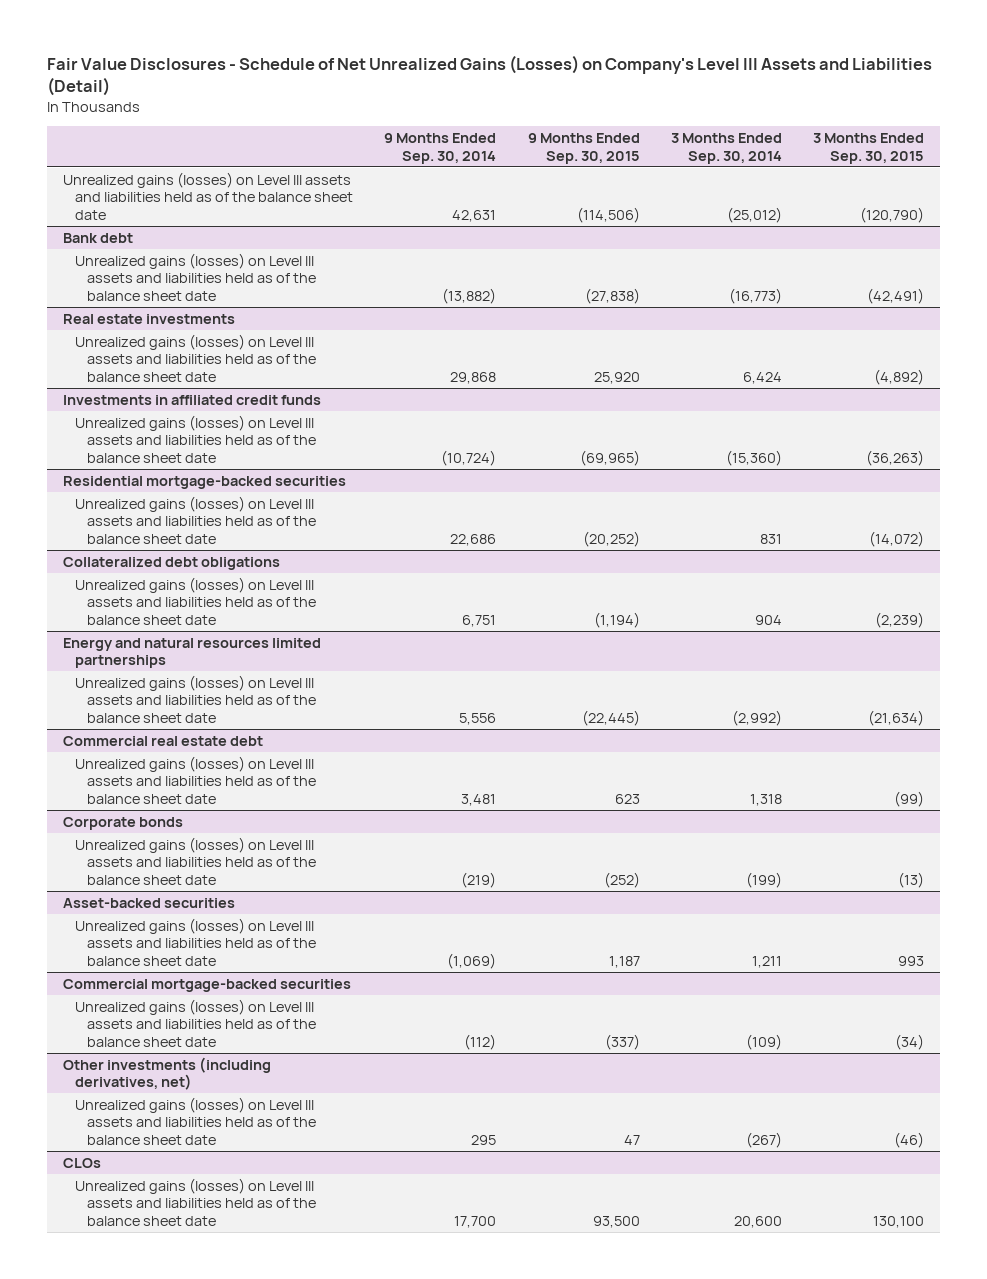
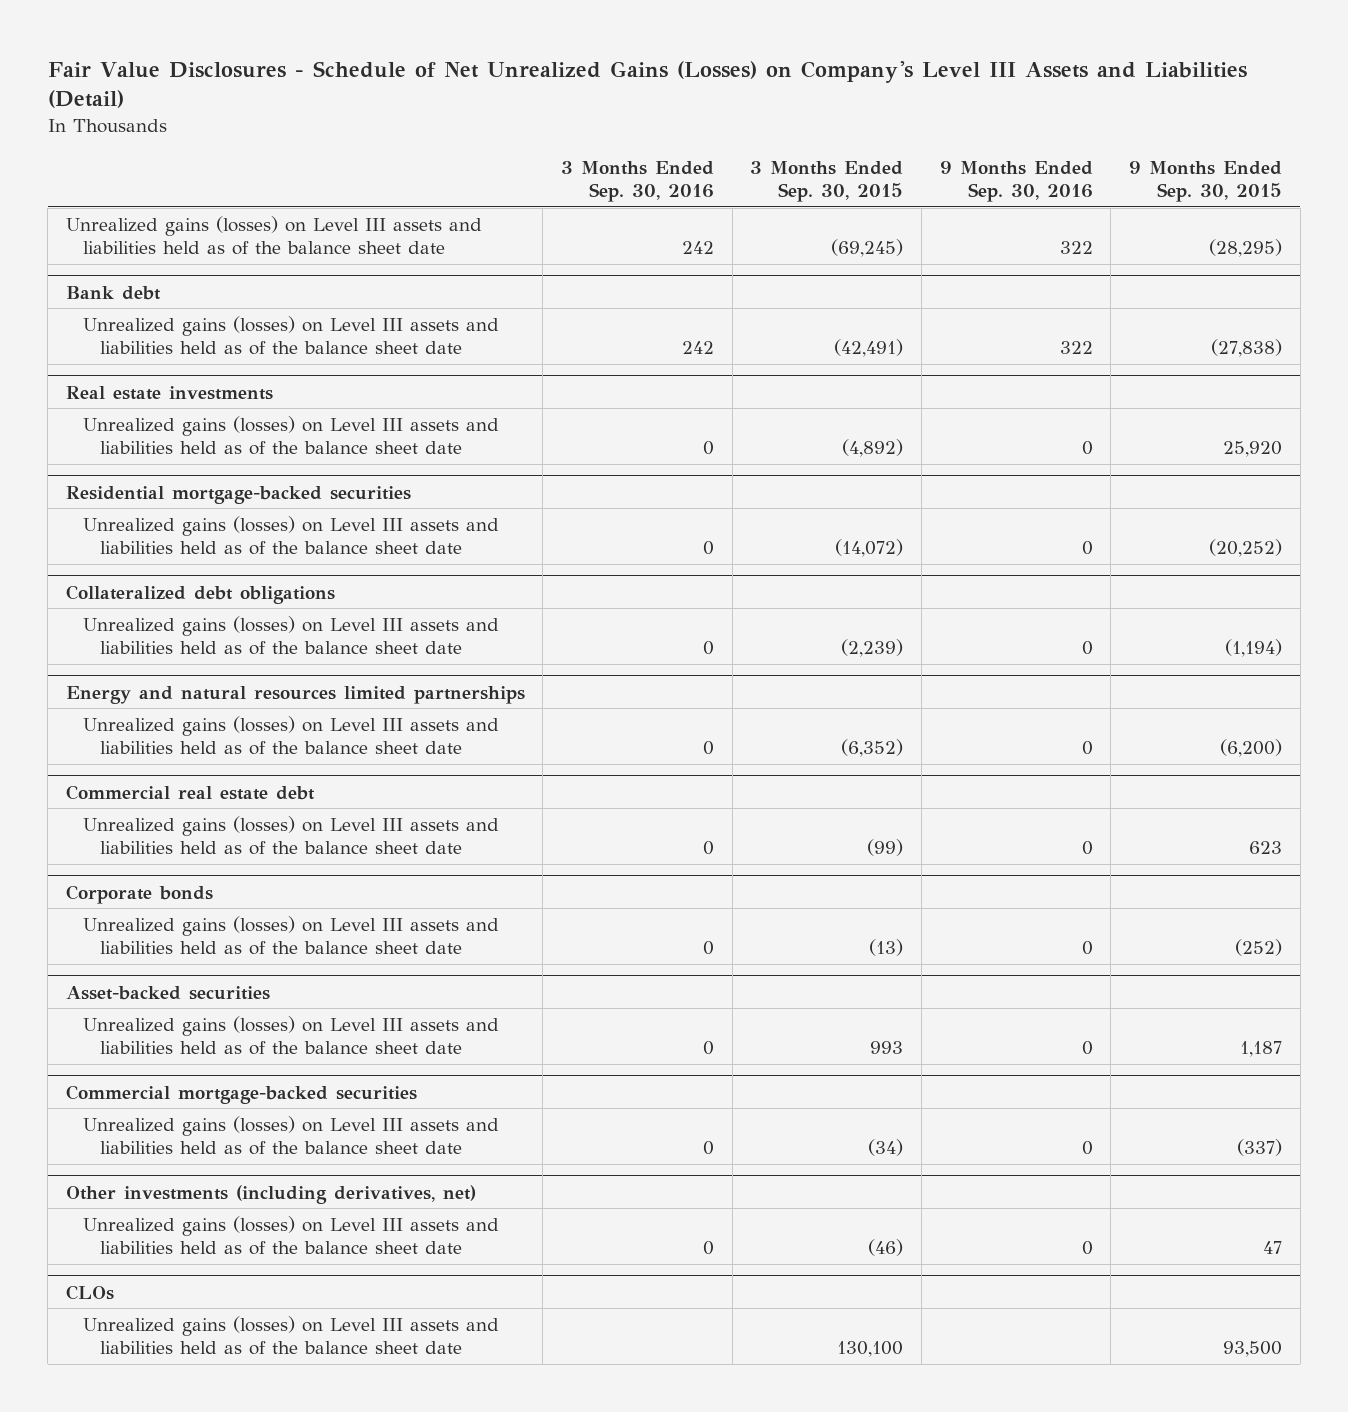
[384,133,497,164] 9 Months Ended Sep. 30, 2014 -> none
[670,133,782,164] 3 Months Ended Sep. 30, 2014 -> none
none -> [561,160,715,203] 3 Months Ended Sep. 30, 2016
none -> [939,160,1093,203] 9 Months Ended Sep. 30, 2016
[576,206,640,223] (114,506) -> [1209,239,1283,258] (28,295)
[860,206,925,223] (120,790) -> [831,239,904,258] (69,245)
[62,394,321,405] Investments in affiliated credit funds -> none
[74,414,316,463] Unrealized gains (losses) on Level III assets and liabilities held as of the balance sheet date -> none
[581,709,640,726] (22,445) -> [1220,739,1283,758] (6,200)
[868,709,925,726] (21,634) -> [841,739,904,758] (6,352)

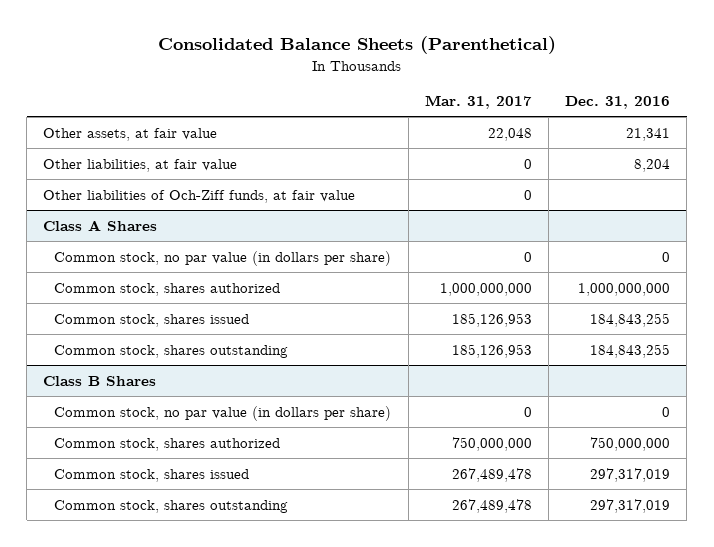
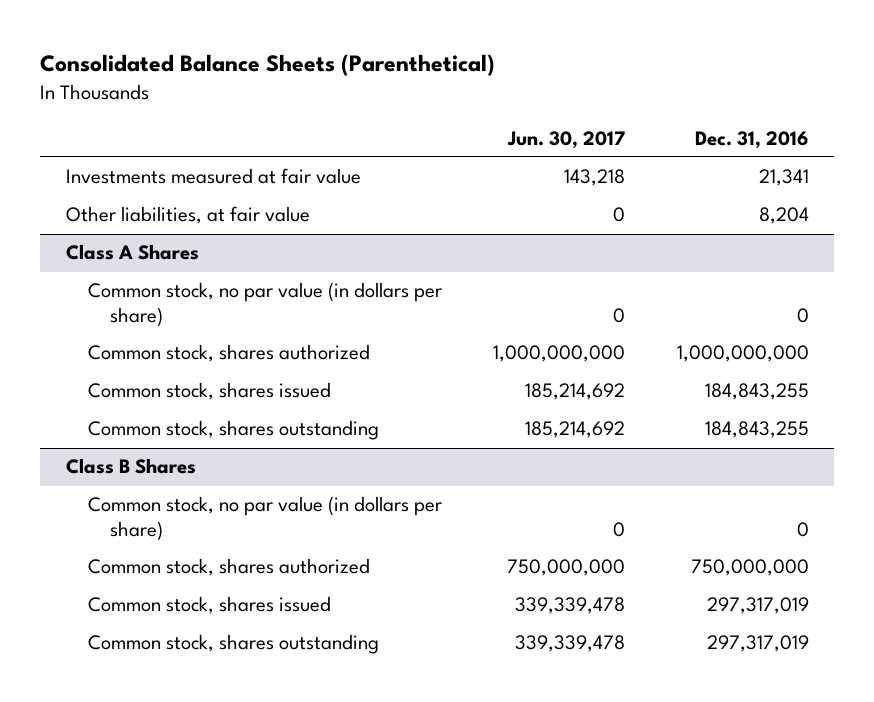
[424,95,532,110] Mar. 31, 2017 -> none
none -> [507,130,626,149] Jun. 30, 2017
[43,127,218,141] Other assets, at fair value -> [65,168,361,185] Investments measured at fair value
[43,189,356,203] Other liabilities of Och-Ziff funds, at fair value -> none

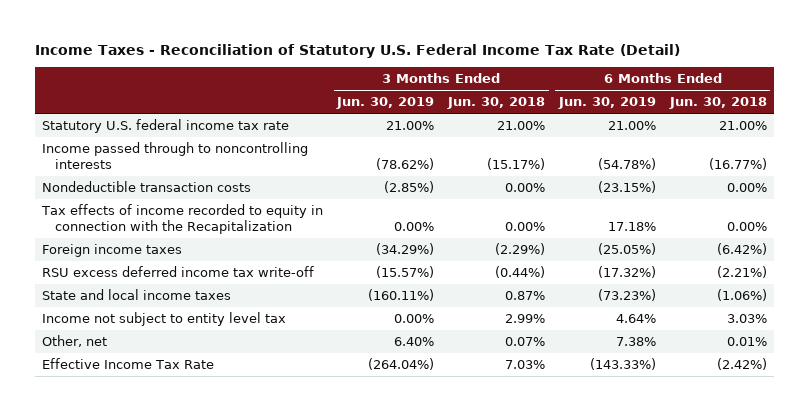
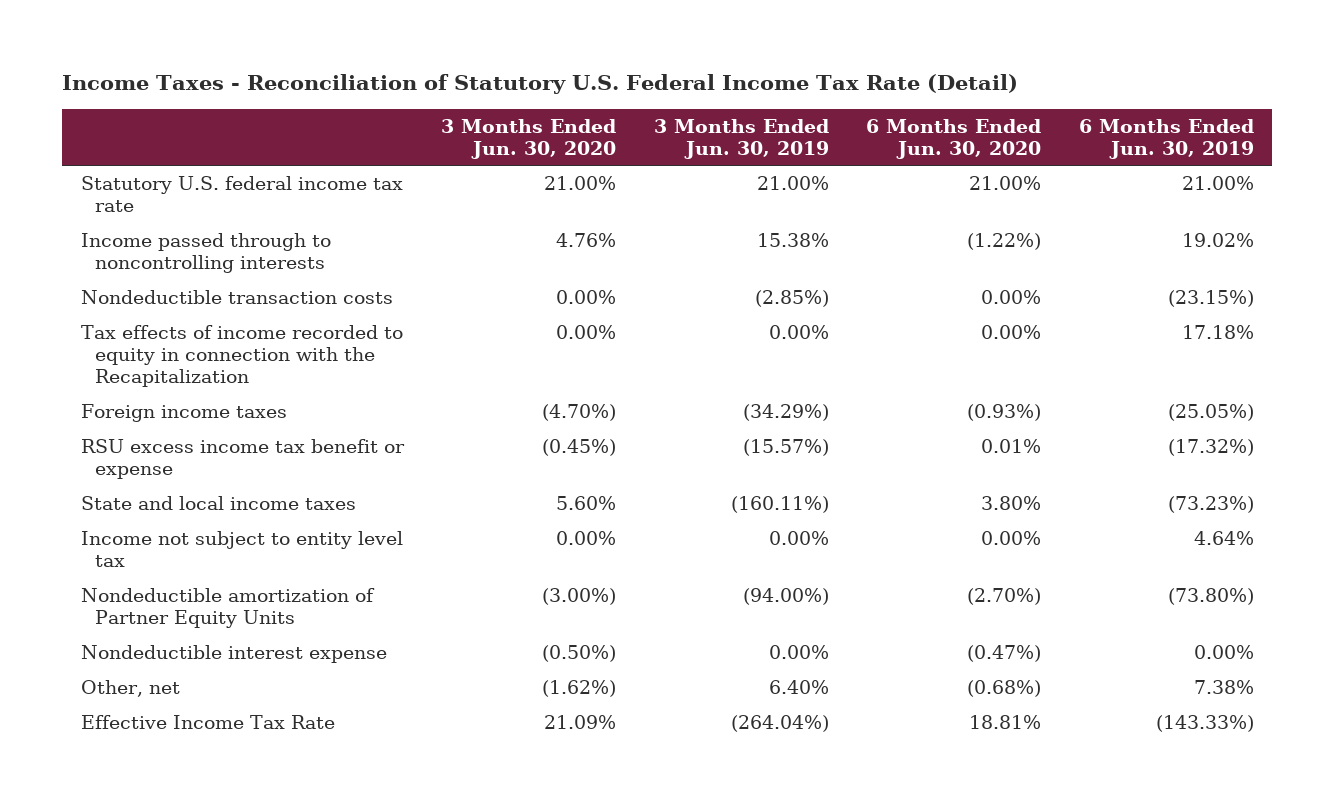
[447,97,546,110] Jun. 30, 2018 -> none
[668,97,767,110] Jun. 30, 2018 -> none
none -> [441,118,617,159] 3 Months Ended Jun. 30, 2020
none -> [866,118,1042,159] 6 Months Ended Jun. 30, 2020
[376,157,435,170] (78.62%) -> [756,233,829,248] 15.38%
[597,157,656,170] (54.78%) -> [1181,233,1254,248] 19.02%
[42,266,315,278] RSU excess deferred income tax write-off -> [80,439,405,480] RSU excess income tax benefit or expense
none -> [80,588,375,629] Nondeductible amortization of Partner Equity Units
none -> [80,645,387,664] Nondeductible interest expense

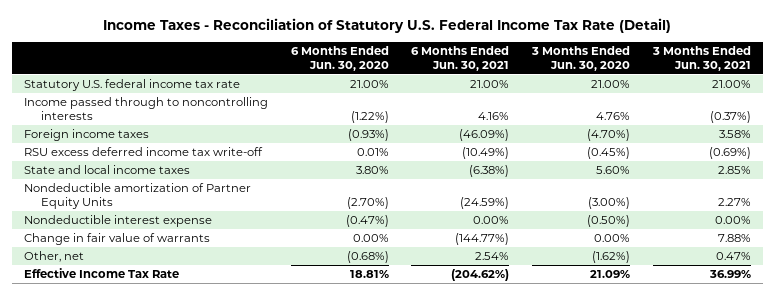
[653,118,829,159] 3 Months Ended Jun. 30, 2019 -> none
[1078,118,1254,159] 6 Months Ended Jun. 30, 2019 -> none
none -> [411,46,510,71] 6 Months Ended Jun. 30, 2021
none -> [652,46,752,71] 3 Months Ended Jun. 30, 2021
[80,290,393,305] Nondeductible transaction costs -> none
[80,325,403,388] Tax effects of income recorded to equity in connection with the Recapitalization -> none
[80,439,405,480] RSU excess income tax benefit or expense -> [23,147,263,157] RSU excess deferred income tax write-off
[80,531,403,568] Income not subject to entity level tax -> none
none -> [23,233,210,246] Change in fair value of warrants

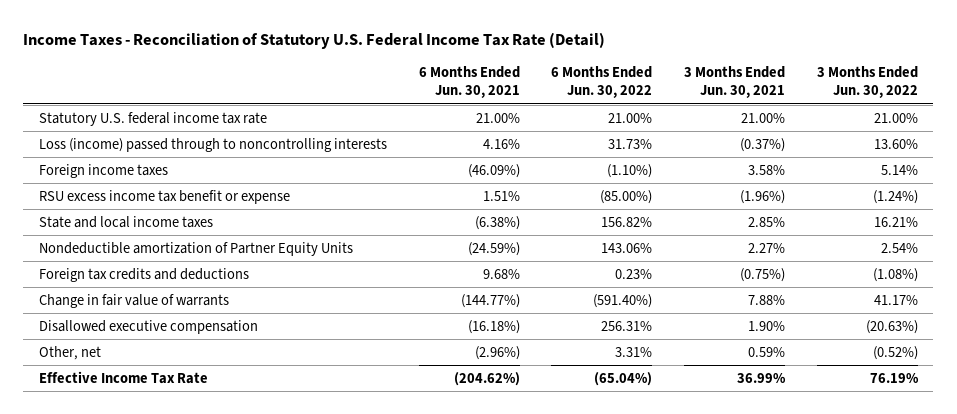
[290,46,389,71] 6 Months Ended Jun. 30, 2020 -> none
[531,46,631,71] 3 Months Ended Jun. 30, 2020 -> none
none -> [551,66,653,99] 6 Months Ended Jun. 30, 2022
none -> [816,66,918,99] 3 Months Ended Jun. 30, 2022
[23,97,268,121] Income passed through to noncontrolling interests -> [39,137,388,152] Loss (income) passed through to noncontrolling interests
[23,147,263,157] RSU excess deferred income tax write-off -> [39,189,291,204] RSU excess income tax benefit or expense
[462,147,510,160] (10.49%) -> [482,190,520,201] 1.51%
[709,147,752,160] (0.69%) -> [739,189,785,204] (1.96%)
[23,215,212,228] Nondeductible interest expense -> none
none -> [39,267,250,282] Foreign tax credits and deductions
none -> [39,319,259,334] Disallowed executive compensation
[475,252,510,261] 2.54% -> [474,345,520,360] (2.96%)
[716,252,752,261] 0.47% -> [747,346,785,357] 0.59%

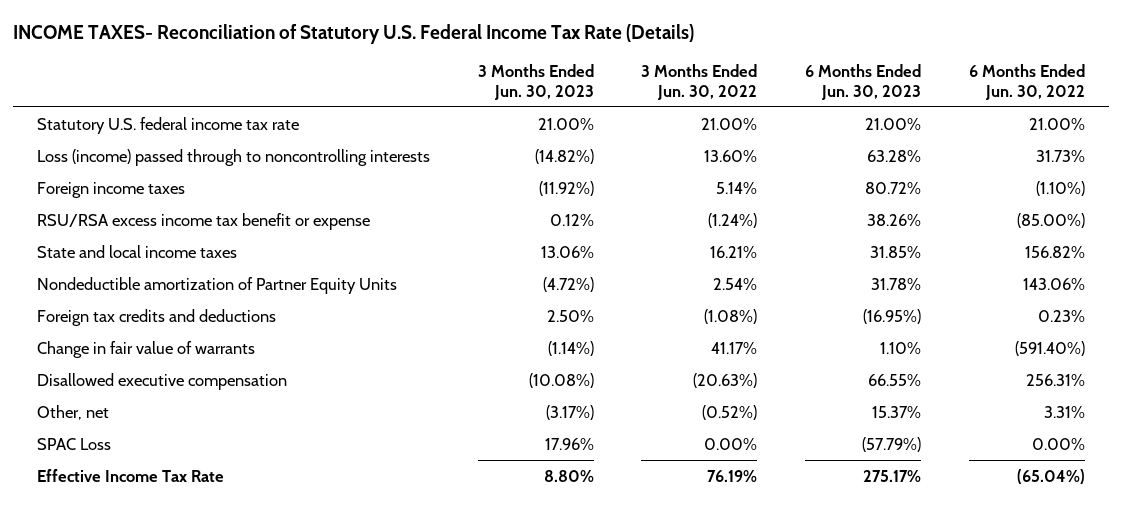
[23,32,606,50] Income Taxes - Reconciliation of Statutory U.S. Federal Income Tax Rate (Detail) -> [13,23,695,44] INCOME TAXES- Reconciliation of Statutory U.S. Federal Income Tax Rate (Details)
[418,66,520,99] 6 Months Ended Jun. 30, 2021 -> none
[683,66,785,99] 3 Months Ended Jun. 30, 2021 -> none
none -> [477,64,594,100] 3 Months Ended Jun. 30, 2023
none -> [805,64,922,100] 6 Months Ended Jun. 30, 2023
[39,189,291,204] RSU excess income tax benefit or expense -> [37,212,371,230] RSU/RSA excess income tax benefit or expense
none -> [37,437,112,450] SPAC Loss

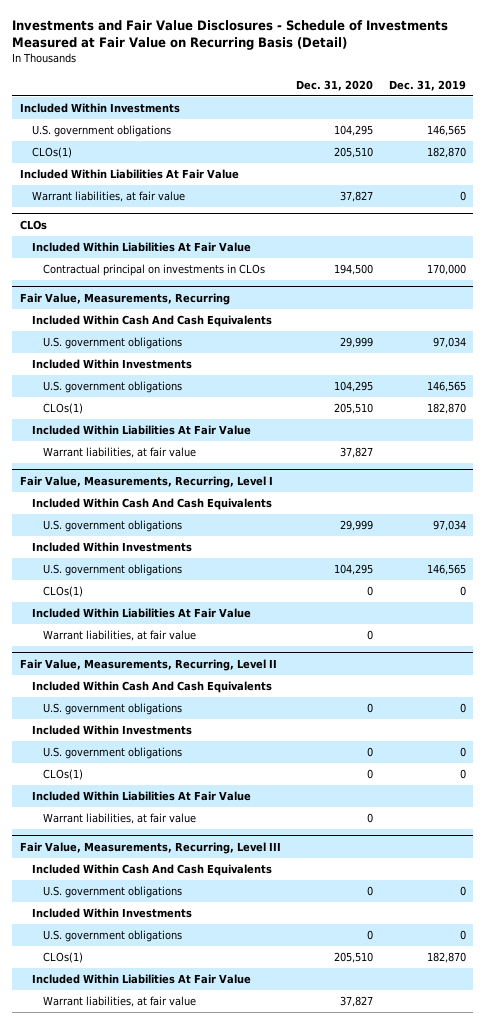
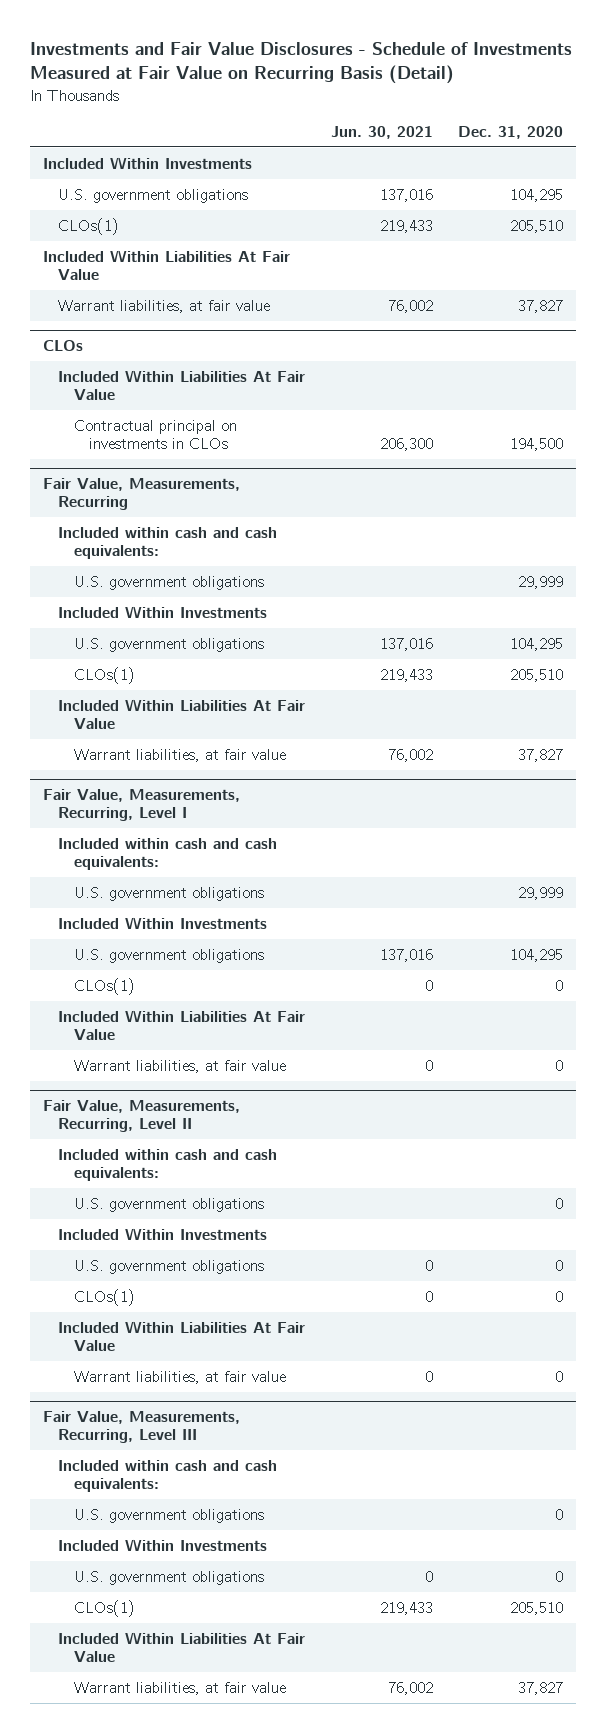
[388,79,466,91] Dec. 31, 2019 -> none
none -> [330,126,433,140] Jun. 30, 2021
[31,315,272,328] Included Within Cash And Cash Equivalents -> [58,526,278,560] Included within cash and cash equivalents:
[31,498,272,511] Included Within Cash And Cash Equivalents -> [58,837,278,871] Included within cash and cash equivalents:
[31,681,272,694] Included Within Cash And Cash Equivalents -> [58,1148,278,1182] Included within cash and cash equivalents:
[31,864,272,877] Included Within Cash And Cash Equivalents -> [58,1459,278,1493] Included within cash and cash equivalents:

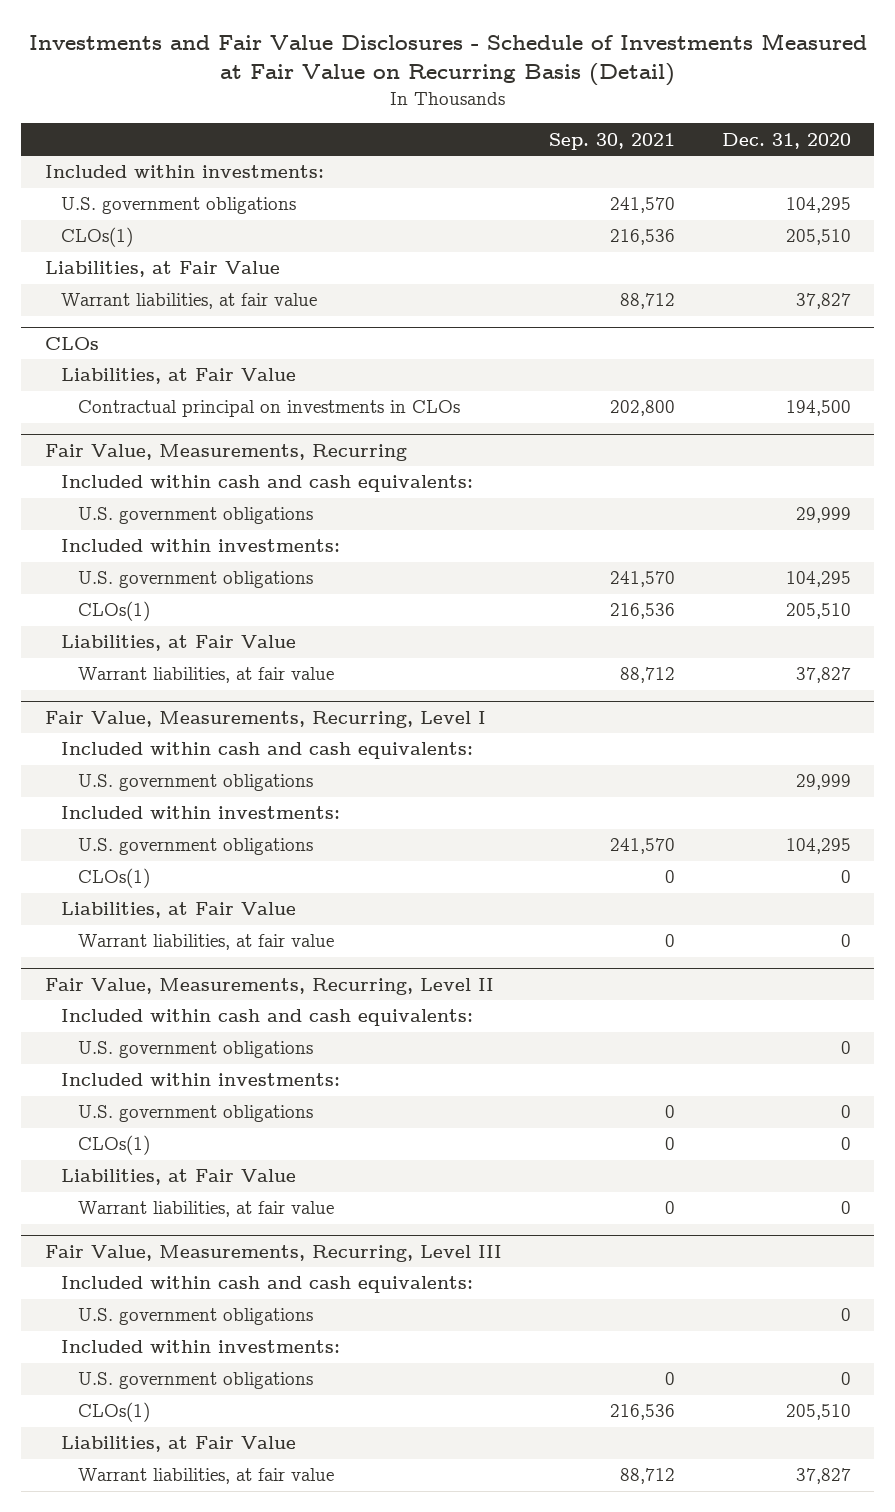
[330,126,433,140] Jun. 30, 2021 -> none
none -> [548,132,675,150] Sep. 30, 2021
[43,156,253,169] Included Within Investments -> [44,165,324,179] Included within investments:
[43,249,291,281] Included Within Liabilities At Fair Value -> [44,261,280,278] Liabilities, at Fair Value
[58,369,306,401] Included Within Liabilities At Fair Value -> [61,368,297,385] Liabilities, at Fair Value
[58,605,268,618] Included Within Investments -> [61,539,341,553] Included within investments:
[58,698,306,730] Included Within Liabilities At Fair Value -> [61,635,297,652] Liabilities, at Fair Value
[58,916,268,929] Included Within Investments -> [61,806,341,820] Included within investments:
[58,1009,306,1041] Included Within Liabilities At Fair Value -> [61,902,297,919] Liabilities, at Fair Value
[58,1227,268,1240] Included Within Investments -> [61,1073,341,1087] Included within investments:
[58,1320,306,1352] Included Within Liabilities At Fair Value -> [61,1169,297,1186] Liabilities, at Fair Value
[58,1538,268,1551] Included Within Investments -> [61,1340,341,1354] Included within investments:
[58,1631,306,1663] Included Within Liabilities At Fair Value -> [61,1436,297,1453] Liabilities, at Fair Value

